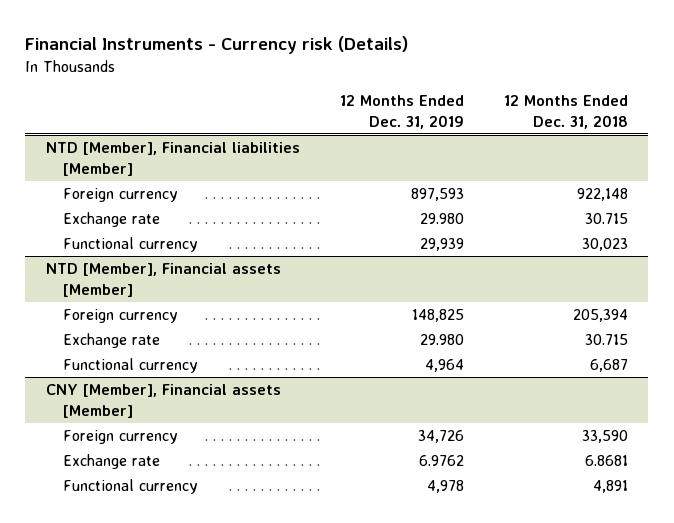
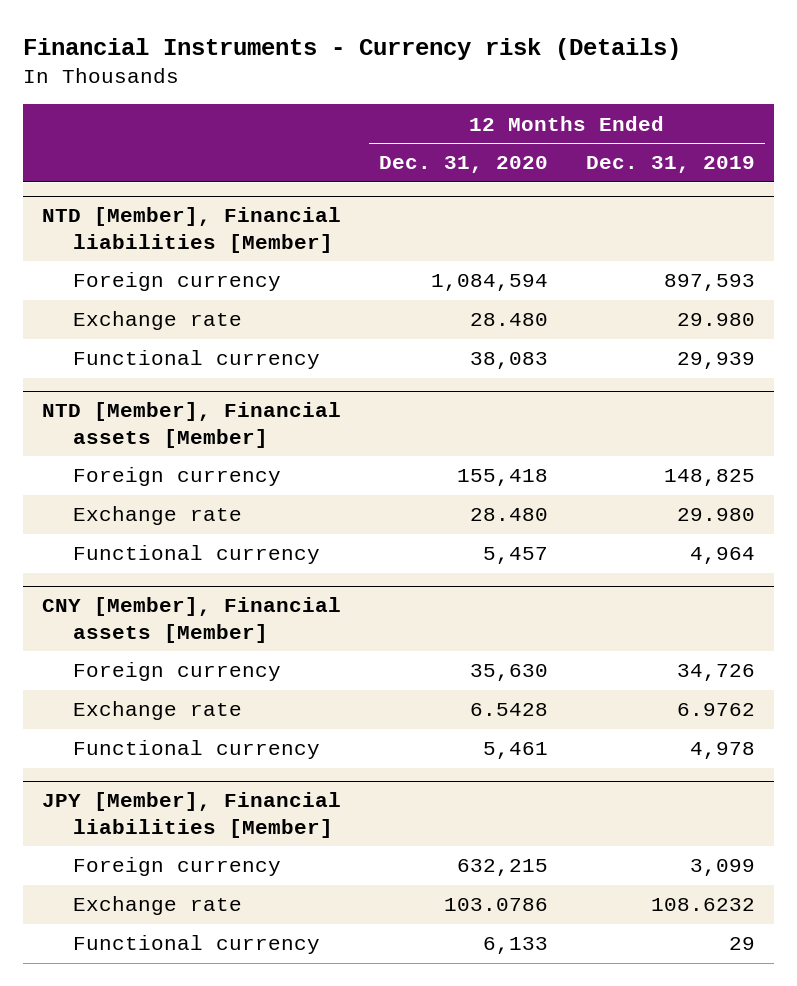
[504,94,629,129] 12 Months Ended Dec. 31, 2018 -> none
none -> [378,156,548,174] Dec. 31, 2020
none -> [41,792,341,838] JPY [Member], Financial liabilities [Member]
none -> [72,857,281,877] Foreign currency
none -> [72,896,242,916] Exchange rate
none -> [72,935,320,955] Functional currency

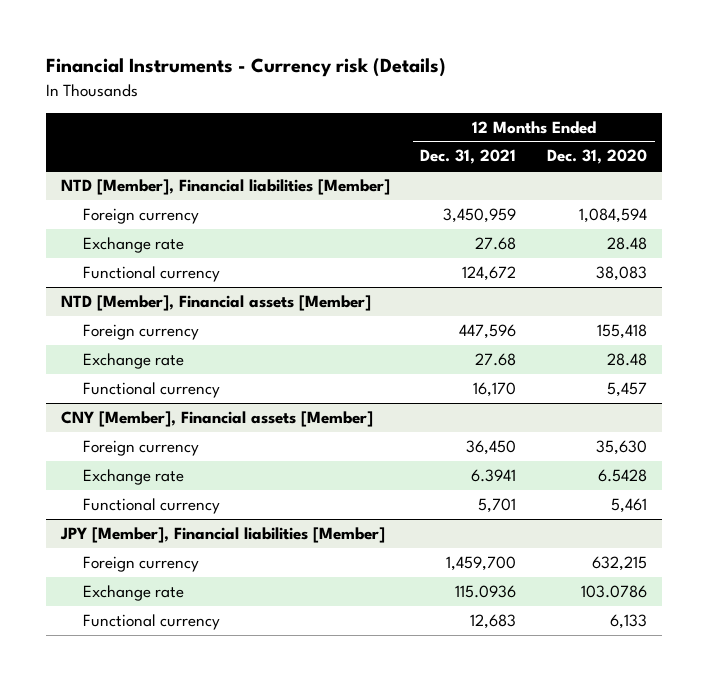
[585,156,755,174] Dec. 31, 2019 -> none
none -> [420,149,517,165] Dec. 31, 2021
[469,313,548,327] 28.480 -> [607,237,648,251] 28.48
[469,508,548,522] 28.480 -> [607,353,648,367] 28.48

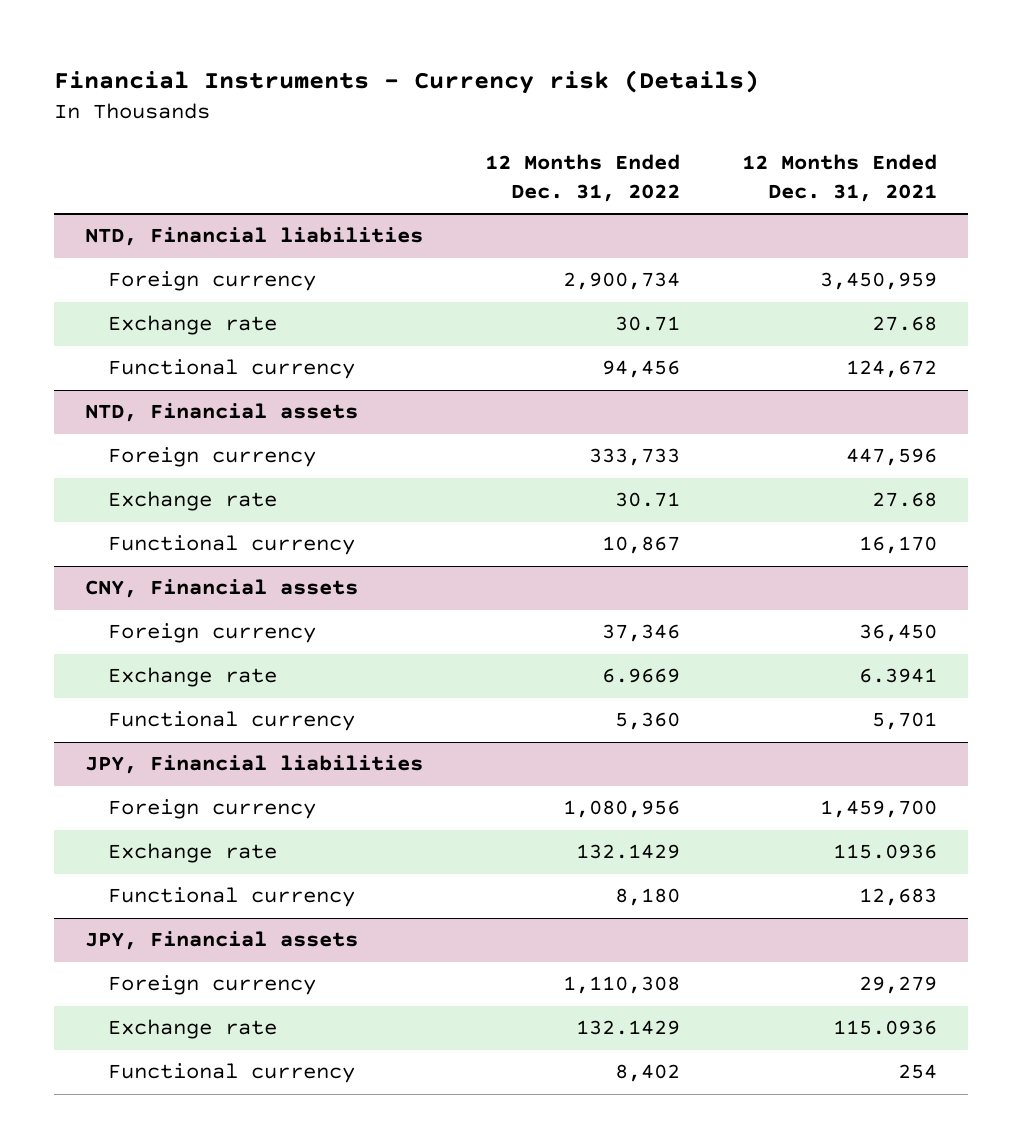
[547,149,648,165] Dec. 31, 2020 -> none
none -> [484,154,680,202] 12 Months Ended Dec. 31, 2022
[60,179,390,196] NTD [Member], Financial liabilities [Member] -> [84,227,423,247] NTD, Financial liabilities
[60,295,371,312] NTD [Member], Financial assets [Member] -> [84,403,358,423] NTD, Financial assets
[60,411,373,428] CNY [Member], Financial assets [Member] -> [84,579,358,599] CNY, Financial assets
[59,527,385,544] JPY [Member], Financial liabilities [Member] -> [84,755,423,775] JPY, Financial liabilities
none -> [84,931,358,951] JPY, Financial assets
none -> [107,975,316,996] Foreign currency
none -> [107,1019,277,1040] Exchange rate
none -> [107,1063,355,1084] Functional currency

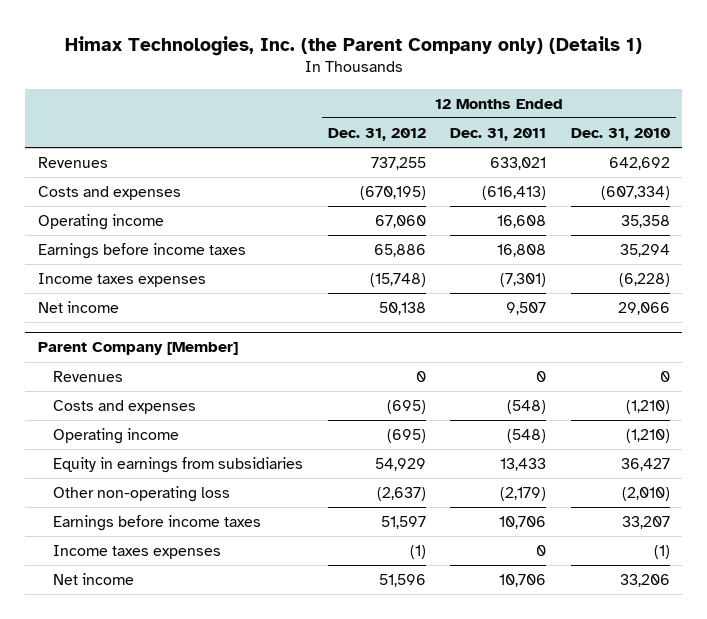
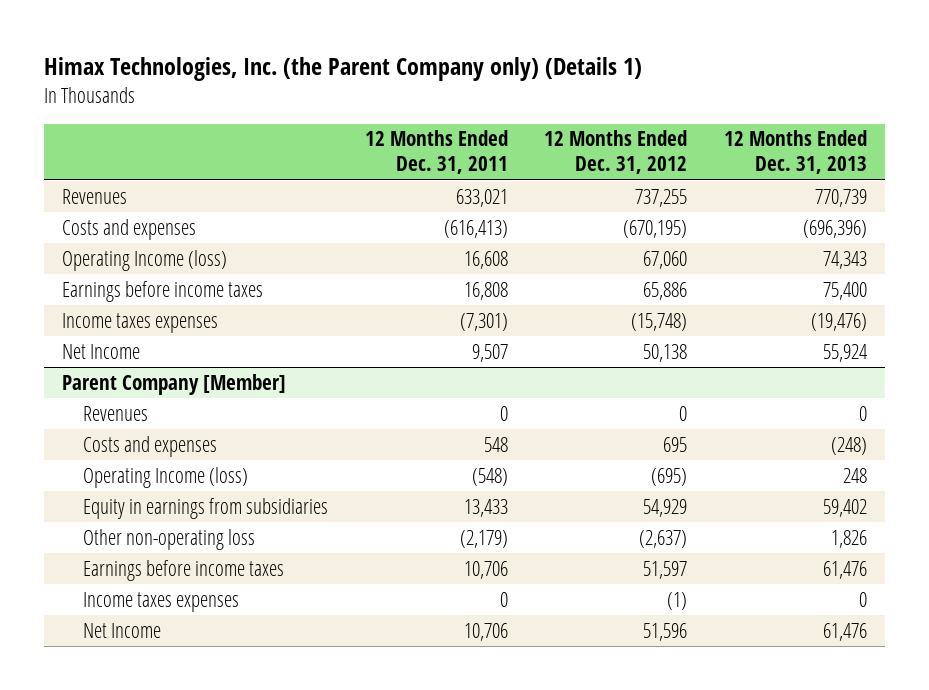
[570,128,670,142] Dec. 31, 2010 -> none
none -> [723,130,867,175] 12 Months Ended Dec. 31, 2013
[37,214,164,231] Operating income -> [61,249,227,271] Operating Income (loss)
[37,301,119,314] Net income -> [61,343,140,359] Net Income
[386,400,426,415] (695) -> [663,436,688,452] 695
[507,400,547,415] (548) -> [483,436,508,452] 548
[53,428,180,445] Operating income -> [83,466,249,488] Operating Income (loss)
[53,573,135,586] Net income -> [83,622,162,638] Net Income

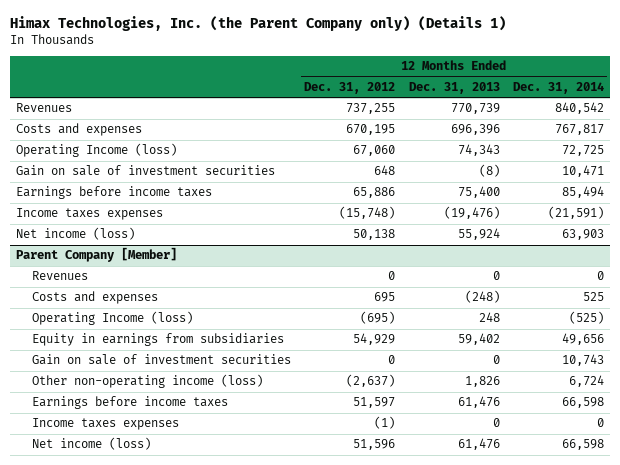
[364,130,508,175] 12 Months Ended Dec. 31, 2011 -> none
none -> [512,81,604,94] Dec. 31, 2014
[623,219,688,238] (670,195) -> [346,124,396,136] 670,195
[802,219,867,238] (696,396) -> [450,124,500,136] 696,396
none -> [16,165,276,177] Gain on sale of investment securities
[61,343,140,359] Net Income -> [16,227,136,241] Net income (loss)
none -> [32,354,292,366] Gain on sale of investment securities
[83,528,256,550] Other non-operating loss -> [32,374,264,389] Other non-operating income (loss)
[83,622,162,638] Net Income -> [32,437,152,451] Net income (loss)

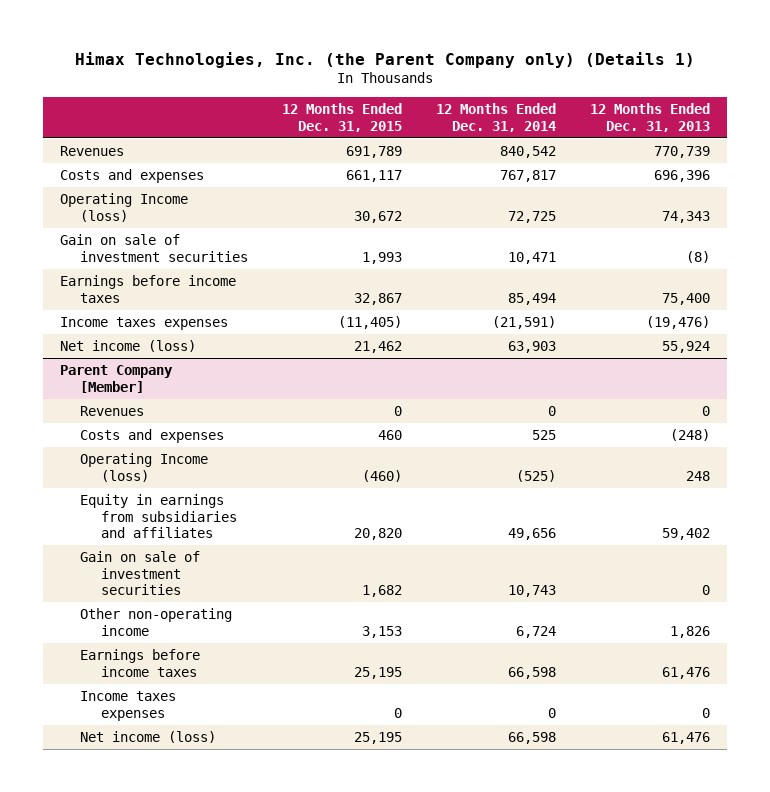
[304,81,396,94] Dec. 31, 2012 -> none
none -> [282,103,403,132] 12 Months Ended Dec. 31, 2015
[32,333,285,347] Equity in earnings from subsidiaries -> [80,494,237,539] Equity in earnings from subsidiaries and affiliates
[32,374,264,389] Other non-operating income (loss) -> [80,608,233,636] Other non-operating income

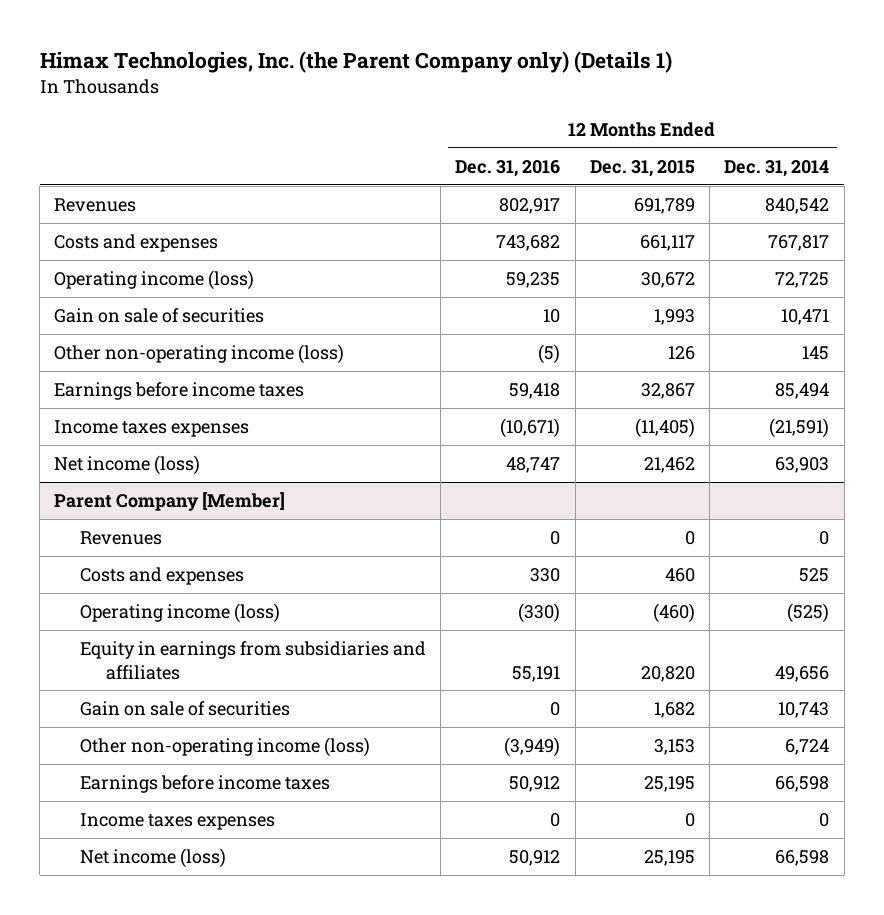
[589,103,710,132] 12 Months Ended Dec. 31, 2013 -> none
none -> [455,159,561,177] Dec. 31, 2016
[60,193,189,222] Operating Income (loss) -> [54,270,255,291] Operating income (loss)
[60,234,249,262] Gain on sale of investment securities -> [54,308,265,324] Gain on sale of securities
none -> [54,344,345,365] Other non-operating income (loss)
[80,453,209,482] Operating Income (loss) -> [79,603,280,624] Operating income (loss)
[80,551,201,596] Gain on sale of investment securities -> [79,701,290,717] Gain on sale of securities
[80,608,233,636] Other non-operating income -> [79,737,370,758] Other non-operating income (loss)

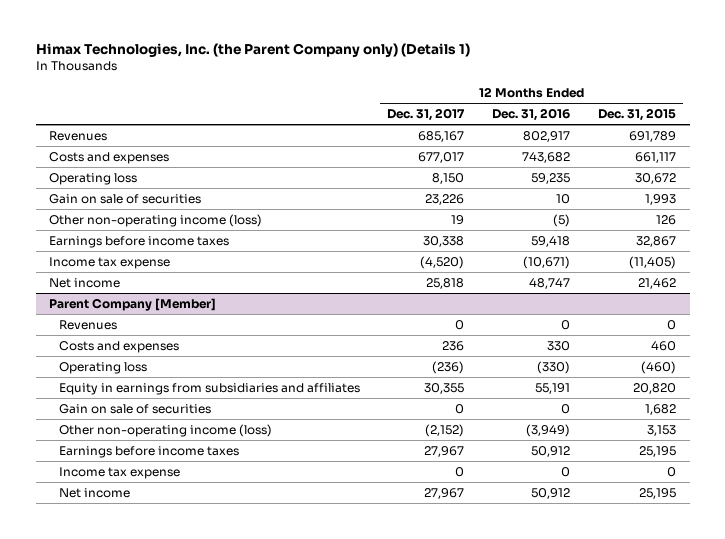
[724,159,830,177] Dec. 31, 2014 -> none
none -> [387,108,466,122] Dec. 31, 2017
[54,270,255,291] Operating income (loss) -> [49,172,138,185] Operating loss
[54,420,250,438] Income taxes expenses -> [49,256,171,269] Income tax expense
[54,455,201,476] Net income (loss) -> [49,277,121,288] Net income
[79,603,280,624] Operating income (loss) -> [58,361,147,374] Operating loss
[79,813,275,831] Income taxes expenses -> [58,466,180,479] Income tax expense
[79,848,226,869] Net income (loss) -> [58,487,130,498] Net income

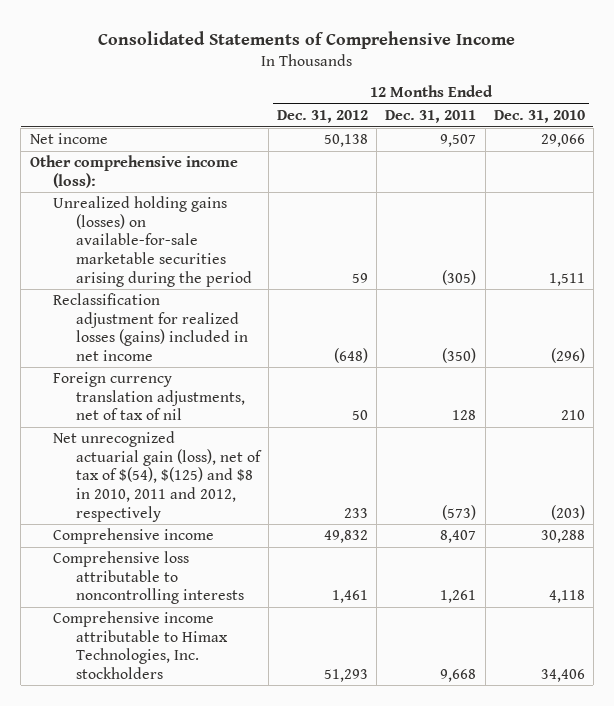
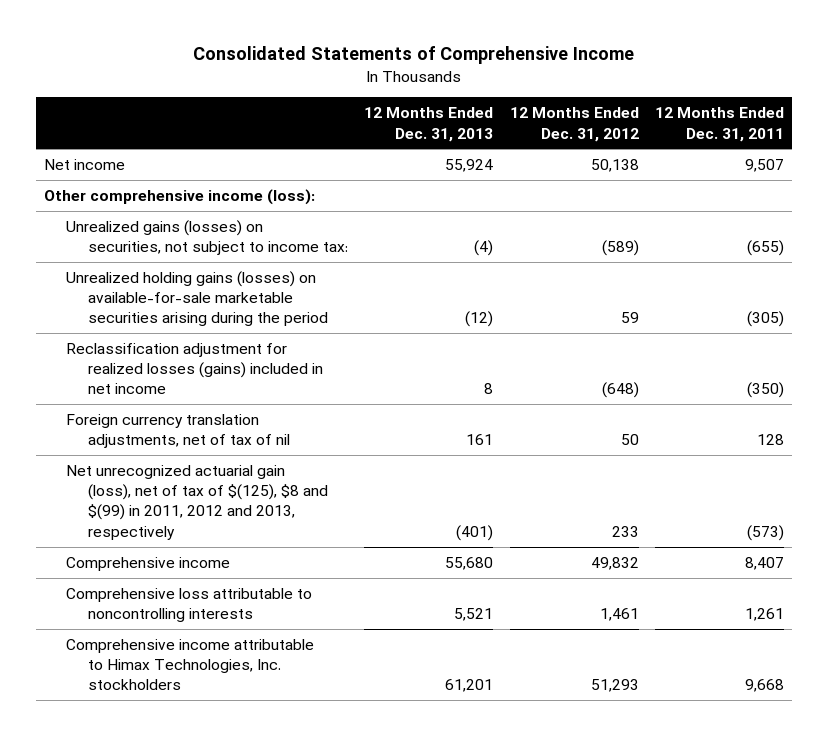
[493,110,585,124] Dec. 31, 2010 -> none
none -> [364,107,494,142] 12 Months Ended Dec. 31, 2013
none -> [66,219,349,256] Unrealized gains (losses) on securities, not subject to income tax:
[52,431,263,522] Net unrecognized actuarial gain (loss), net of tax of $(54), $(125) and $8 in 2010, 2011 and 2012, respectively -> [66,464,329,540] Net unrecognized actuarial gain (loss), net of tax of $(125), $8 and $(99) in 2011, 2012 and 2013, respectively

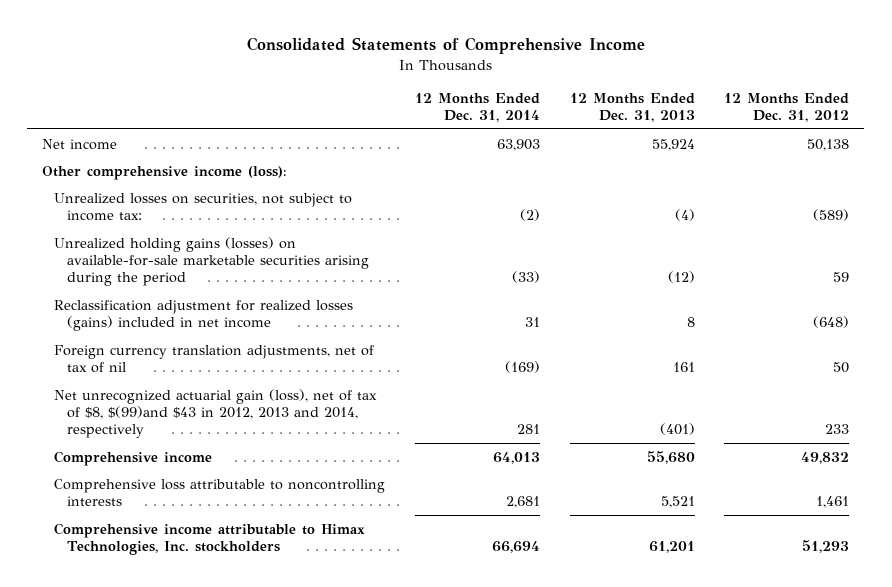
[654,107,784,142] 12 Months Ended Dec. 31, 2011 -> none
none -> [415,92,541,123] 12 Months Ended Dec. 31, 2014
[66,219,349,256] Unrealized gains (losses) on securities, not subject to income tax: -> [54,192,353,221] Unrealized losses on securities, not subject to income tax:
[66,464,329,540] Net unrecognized actuarial gain (loss), net of tax of $(125), $8 and $(99) in 2011, 2012 and 2013, respectively -> [54,388,378,439] Net unrecognized actuarial gain (loss), net of tax of $8, $(99)and $43 in 2012, 2013 and 2014, respectively

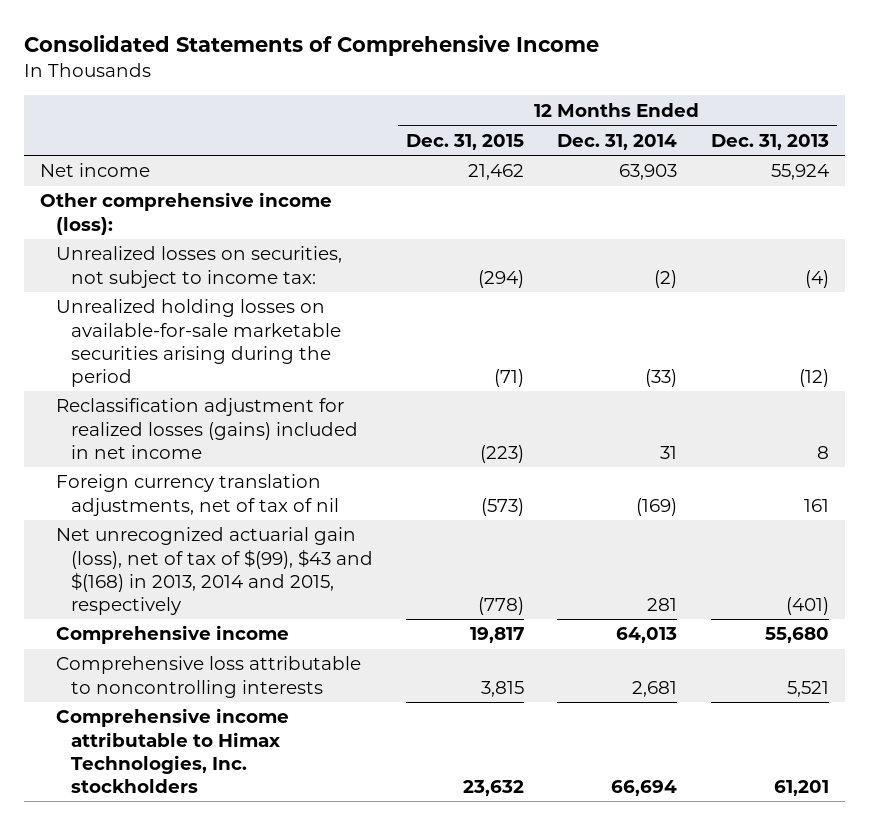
[724,92,850,123] 12 Months Ended Dec. 31, 2012 -> none
none -> [406,133,525,150] Dec. 31, 2015
[54,236,369,287] Unrealized holding gains (losses) on available-for-sale marketable securities arising during the period -> [55,299,341,387] Unrealized holding losses on available-for-sale marketable securities arising during the period
[54,388,378,439] Net unrecognized actuarial gain (loss), net of tax of $8, $(99)and $43 in 2012, 2013 and 2014, respectively -> [55,527,373,615] Net unrecognized actuarial gain (loss), net of tax of $(99), $43 and $(168) in 2013, 2014 and 2015, respectively

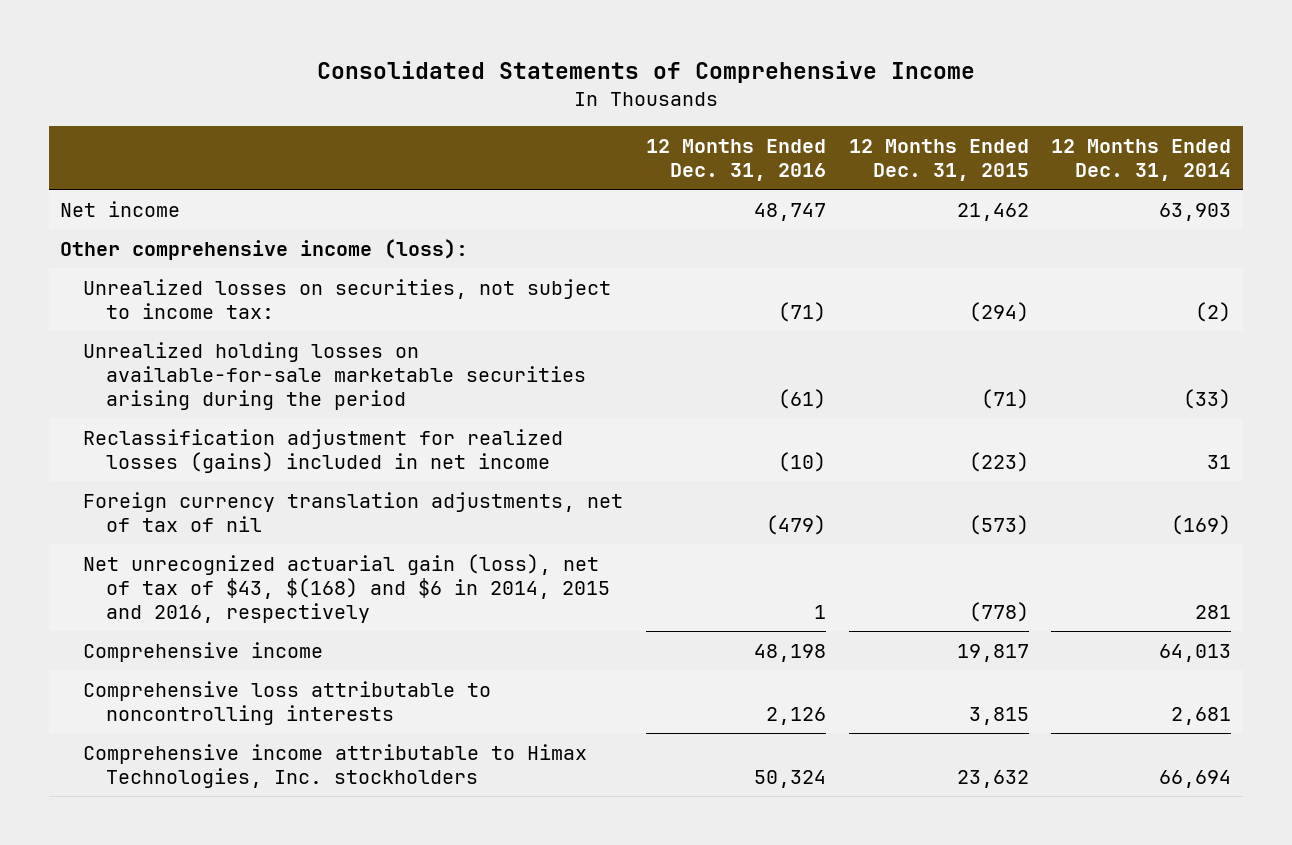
[710,133,829,150] Dec. 31, 2013 -> none
none -> [645,138,826,181] 12 Months Ended Dec. 31, 2016
[55,527,373,615] Net unrecognized actuarial gain (loss), net of tax of $(99), $43 and $(168) in 2013, 2014 and 2015, respectively -> [82,553,610,624] Net unrecognized actuarial gain (loss), net of tax of $43, $(168) and $6 in 2014, 2015 and 2016, respectively

